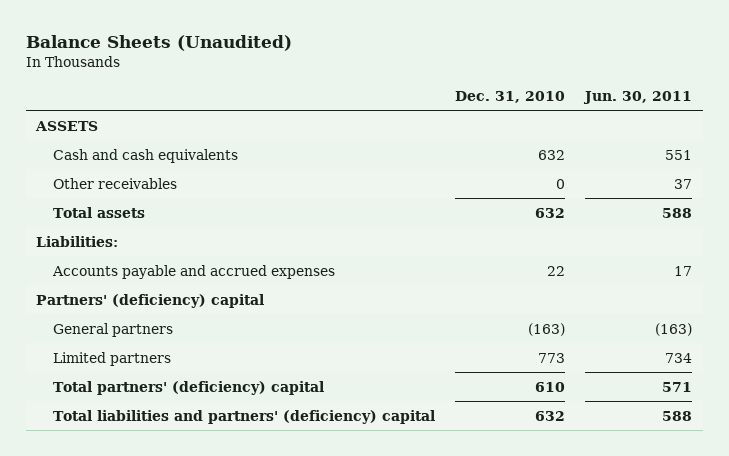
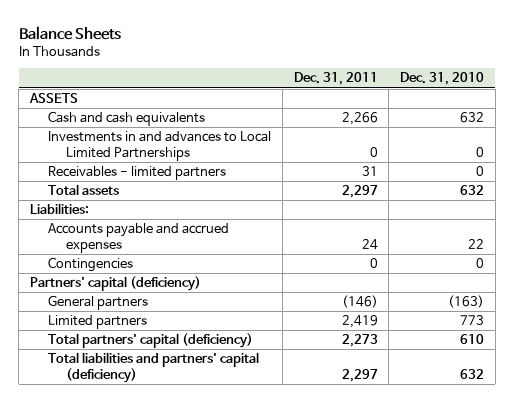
[26,35,293,52] Balance Sheets (Unaudited) -> [18,25,121,40] Balance Sheets
[583,91,693,105] Jun. 30, 2011 -> none
none -> [293,72,378,86] Dec. 31, 2011
none -> [47,131,271,161] Investments in and advances to Local Limited Partnerships
[52,177,177,189] Other receivables -> [47,166,226,181] Receivables - limited partners
none -> [47,257,133,273] Contingencies
[36,293,265,308] Partners' (deficiency) capital -> [30,276,202,292] Partners' capital (deficiency)
[52,380,324,395] Total partners' (deficiency) capital -> [47,333,253,349] Total partners' capital (deficiency)
[52,409,435,424] Total liabilities and partners' (deficiency) capital -> [47,352,259,383] Total liabilities and partners' capital (deficiency)

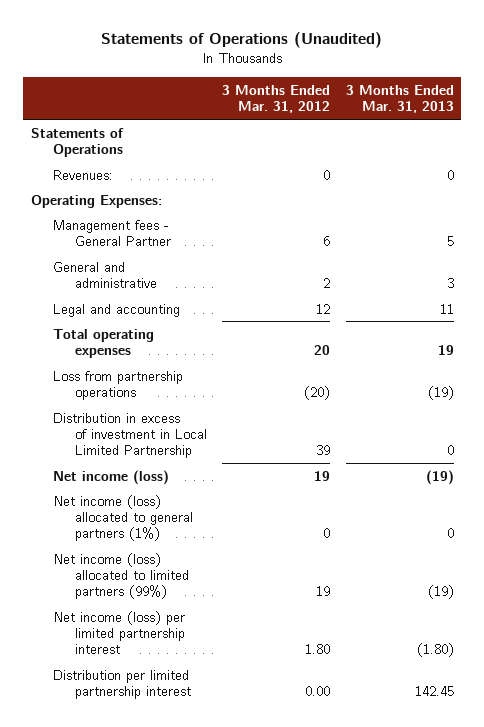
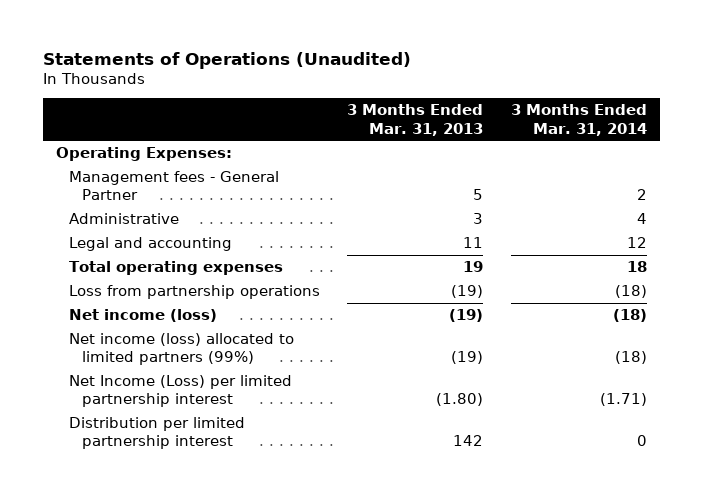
[222,84,331,114] 3 Months Ended Mar. 31, 2012 -> none
none -> [510,104,647,136] 3 Months Ended Mar. 31, 2014
[30,127,124,157] Statements of Operations -> none
[52,169,113,180] Revenues: -> none
[52,261,157,288] General and administrative -> [69,213,180,225] Administrative
[52,412,207,459] Distribution in excess of investment in Local Limited Partnership -> none
[52,494,193,542] Net income (loss) allocated to general partners (1%) -> none
[52,610,185,655] Net income (loss) per limited partnership interest -> [69,375,293,408] Net Income (Loss) per limited partnership interest
[414,685,454,696] 142.45 -> [453,435,484,447] 142

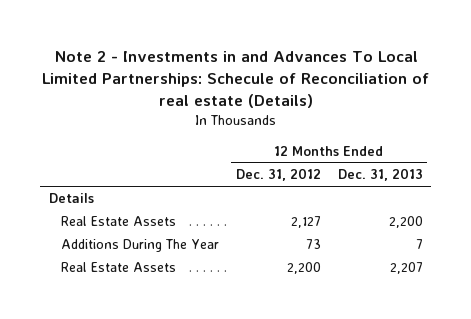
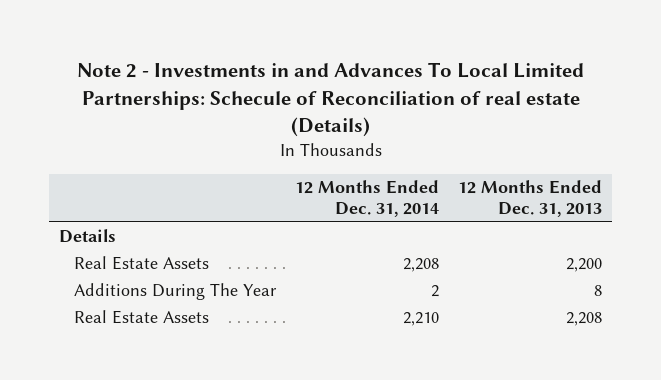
[235,168,321,182] Dec. 31, 2012 -> none
none -> [295,180,440,218] 12 Months Ended Dec. 31, 2014
[415,239,423,250] 7 -> [594,285,603,297] 8
[389,262,423,275] 2,207 -> [566,312,603,327] 2,208

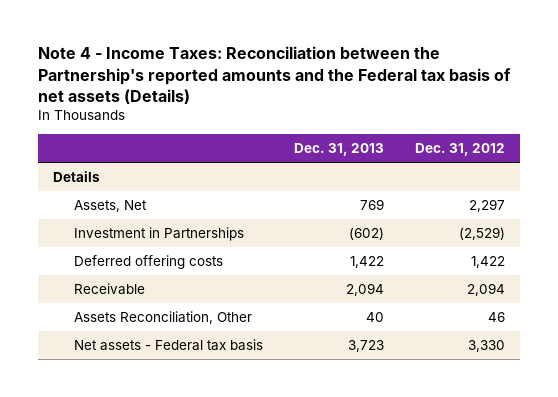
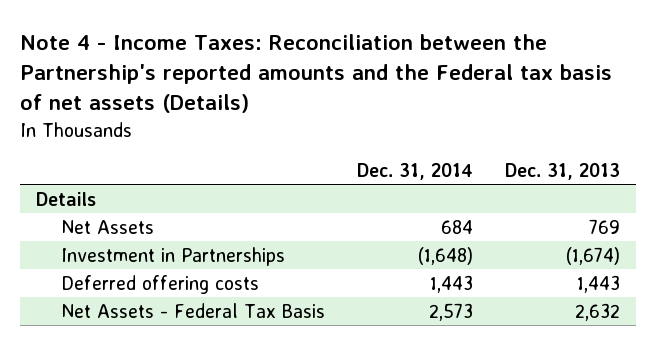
[414,143,505,157] Dec. 31, 2012 -> none
none -> [356,162,473,180] Dec. 31, 2014
[73,283,145,296] Receivable -> none
[73,311,252,325] Assets Reconciliation, Other -> none
[73,200,147,213] Assets, Net -> [60,219,154,234] Net Assets
[348,227,384,241] (602) -> [566,246,621,265] (1,674)
[349,256,384,269] 1,422 -> [577,274,621,293] 1,443
[73,339,263,352] Net assets - Federal tax basis -> [60,302,325,318] Net Assets - Federal Tax Basis
[347,340,384,353] 3,723 -> [575,302,621,321] 2,632

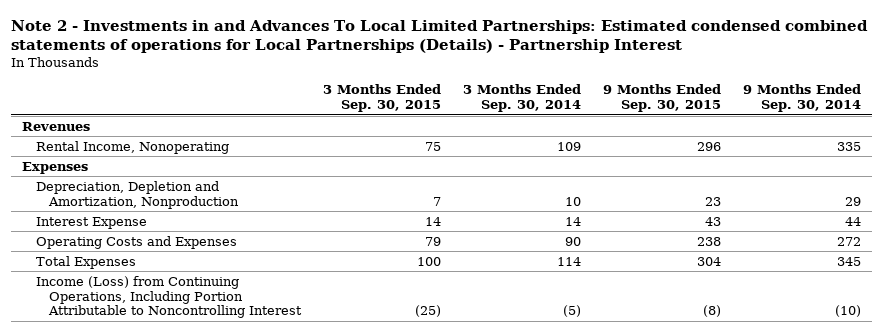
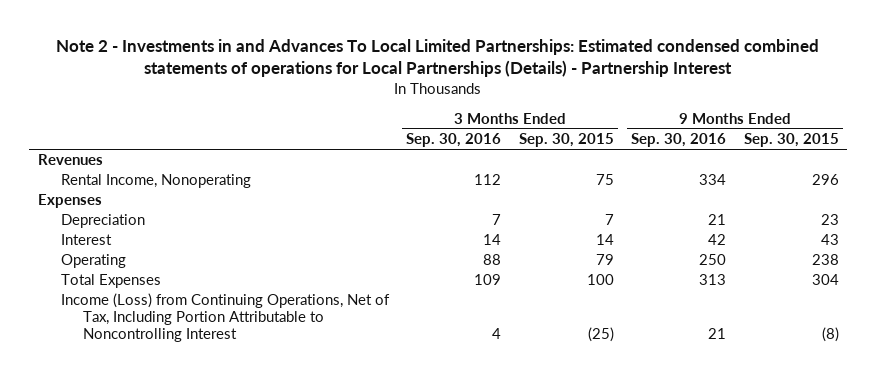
[462,84,581,113] 3 Months Ended Sep. 30, 2014 -> none
[742,84,861,113] 9 Months Ended Sep. 30, 2014 -> none
none -> [406,133,502,148] Sep. 30, 2016
none -> [631,133,727,148] Sep. 30, 2016
[35,180,240,209] Depreciation, Depletion and Amortization, Nonproduction -> [60,214,145,229] Depreciation
[35,216,147,229] Interest Expense -> [60,234,112,246] Interest
[35,235,237,249] Operating Costs and Expenses -> [60,254,126,269] Operating
[35,275,303,319] Income (Loss) from Continuing Operations, Including Portion Attributable to Noncontrolling Interest -> [60,293,390,343] Income (Loss) from Continuing Operations, Net of Tax, Including Portion Attributable to Noncontrolling Interest

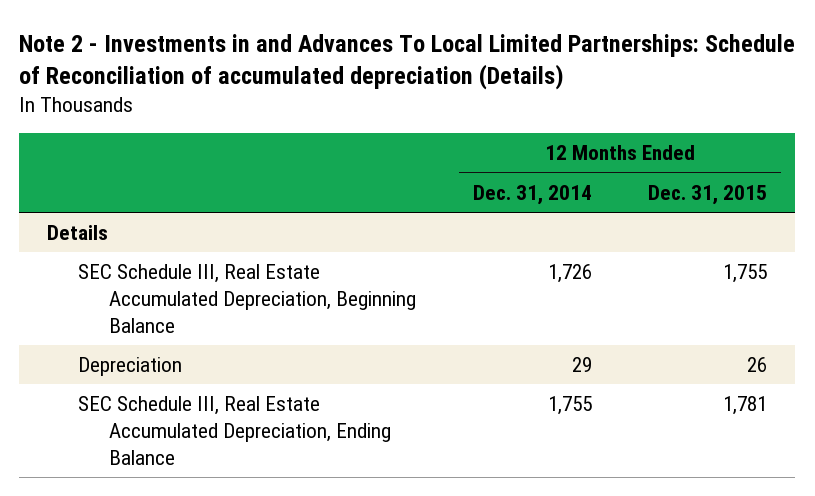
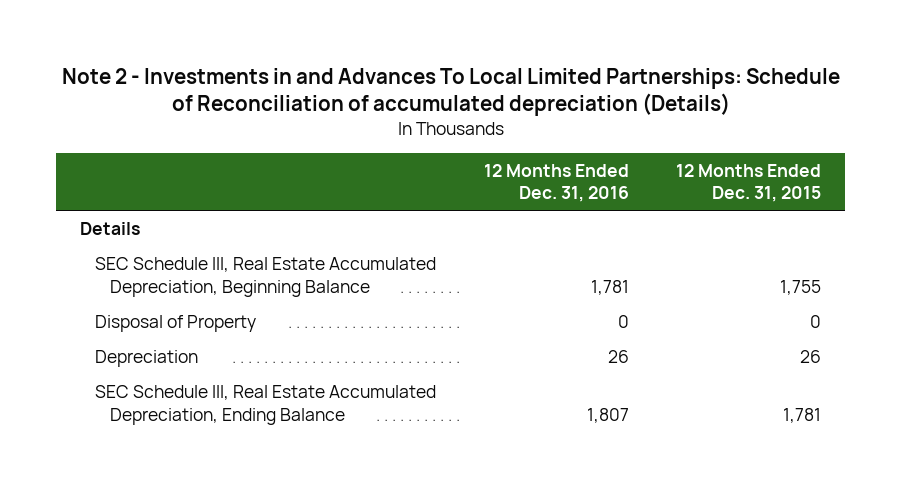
[472,184,592,205] Dec. 31, 2014 -> none
none -> [483,163,629,203] 12 Months Ended Dec. 31, 2016
none -> [95,314,257,332] Disposal of Property

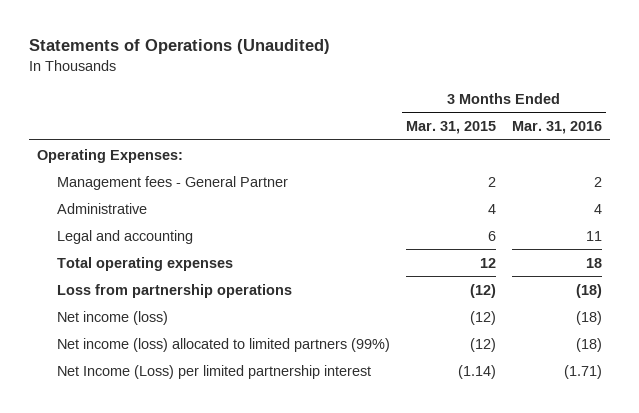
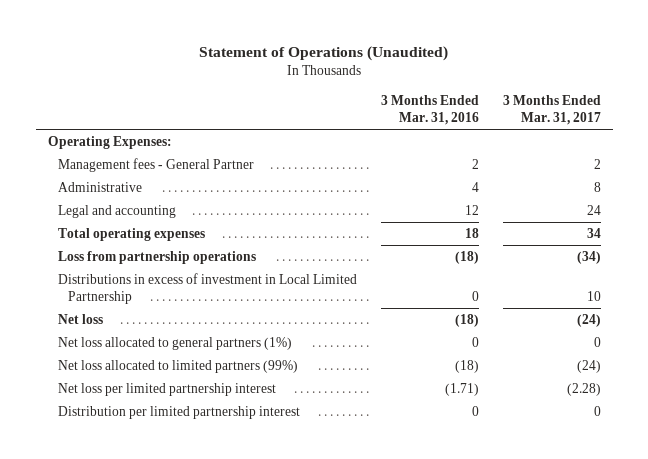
[28,39,330,55] Statements of Operations (Unaudited) -> [199,45,449,61] Statement of Operations (Unaudited)
[405,121,496,135] Mar. 31, 2015 -> none
none -> [502,94,601,125] 3 Months Ended Mar. 31, 2017
[586,230,603,241] 11 -> [464,205,479,216] 12
none -> [57,273,357,305] Distributions in excess of investment in Local Limited Partnership
[56,310,168,325] Net income (loss) -> [57,314,103,325] Net loss
none -> [57,337,292,351] Net loss allocated to general partners (1%)
[56,337,390,352] Net income (loss) allocated to limited partners (99%) -> [57,360,298,374] Net loss allocated to limited partners (99%)
[56,364,371,379] Net Income (Loss) per limited partnership interest -> [57,383,276,397] Net loss per limited partnership interest
none -> [57,406,300,420] Distribution per limited partnership interest

